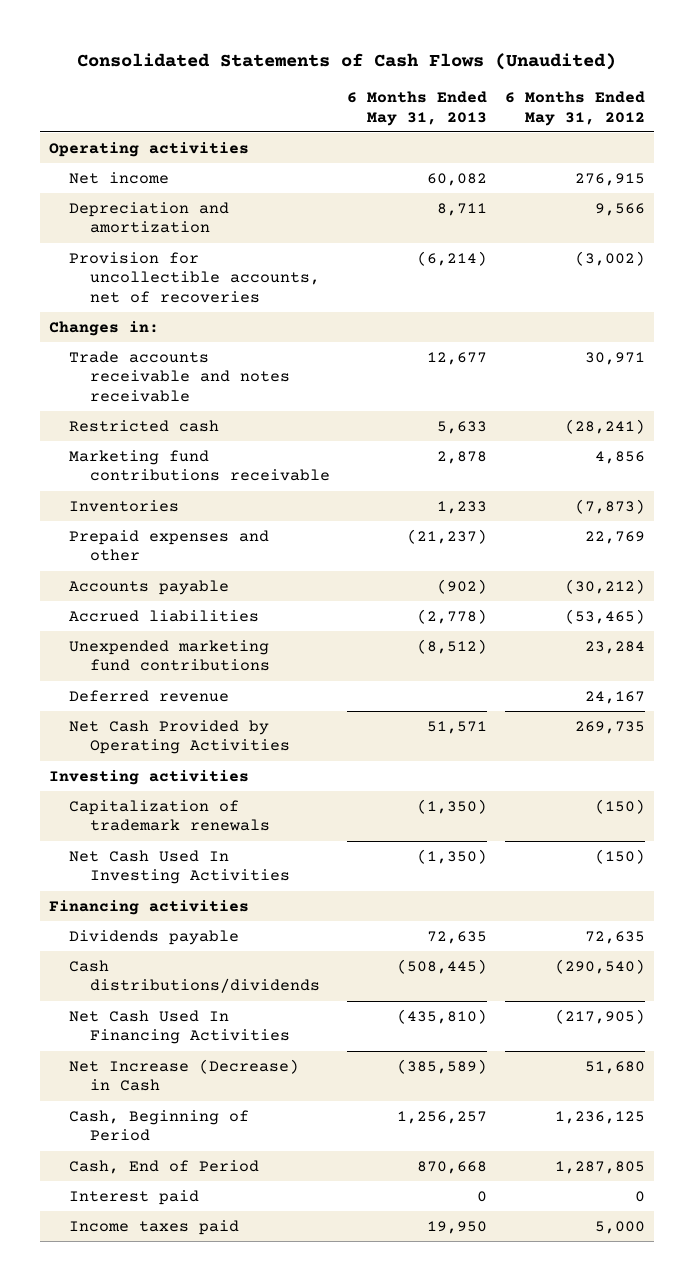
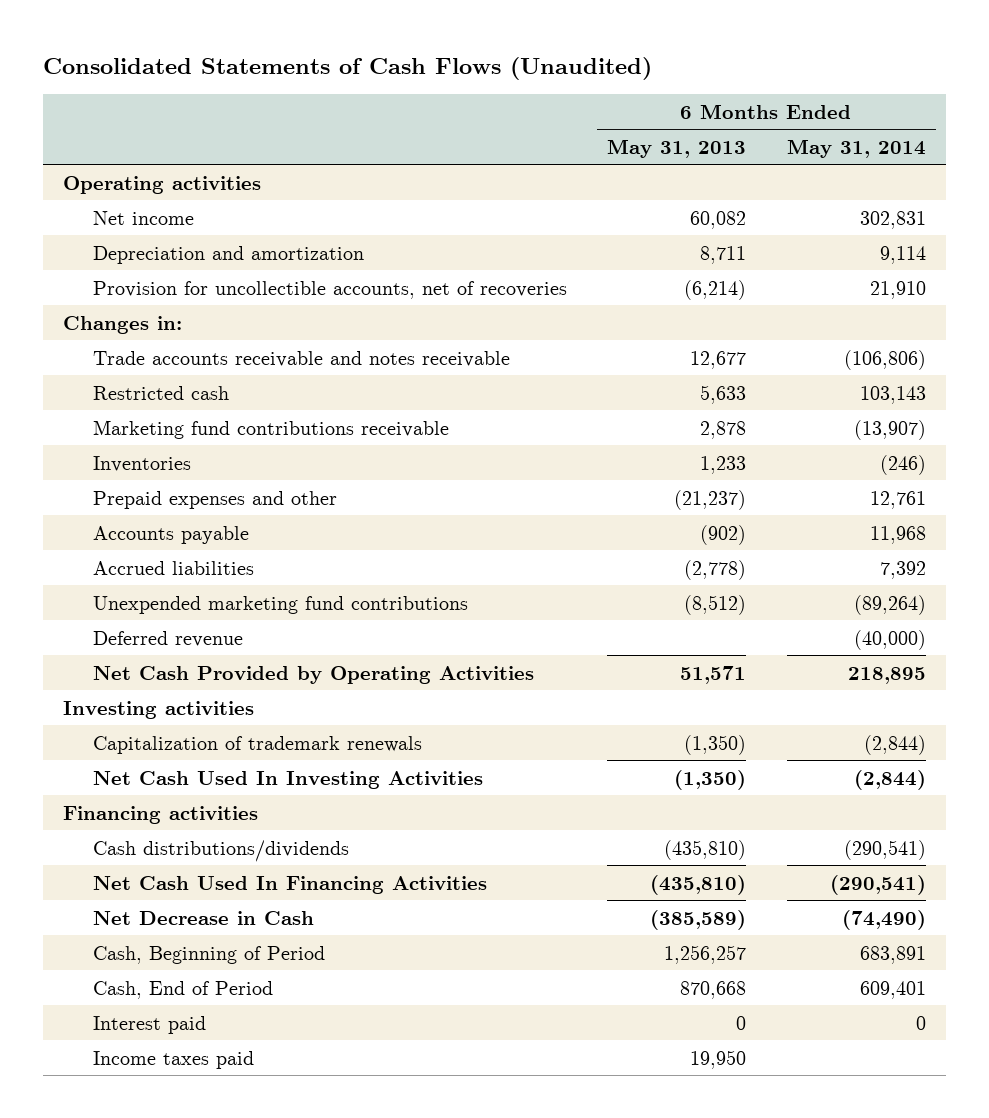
[505,91,646,126] 6 Months Ended May 31, 2012 -> none
none -> [786,138,926,158] May 31, 2014
[69,929,240,945] Dividends payable -> none
[397,958,488,974] (508,445) -> [664,839,747,860] (435,810)
[69,1058,300,1092] Net Increase (Decrease) in Cash -> [93,910,315,925] Net Decrease in Cash

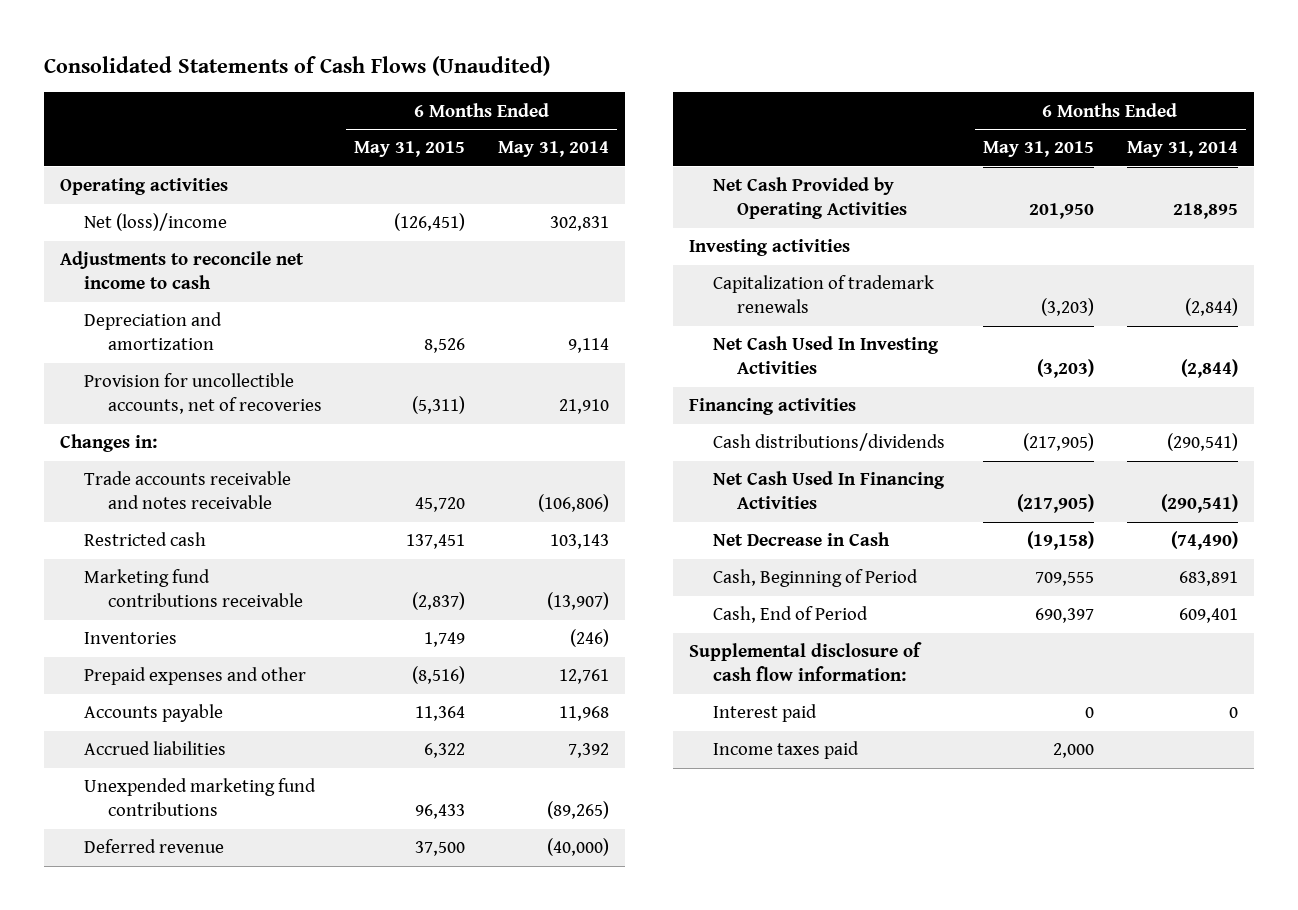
[607,138,747,158] May 31, 2013 -> none
none -> [354,141,466,158] May 31, 2015
[93,210,195,225] Net income -> [83,213,227,232] Net (loss)/income
none -> [59,251,304,290] Adjustments to reconcile net income to cash
[853,594,926,615] (89,264) -> [546,801,609,820] (89,265)
none -> [688,642,922,682] Supplemental disclosure of cash flow information:

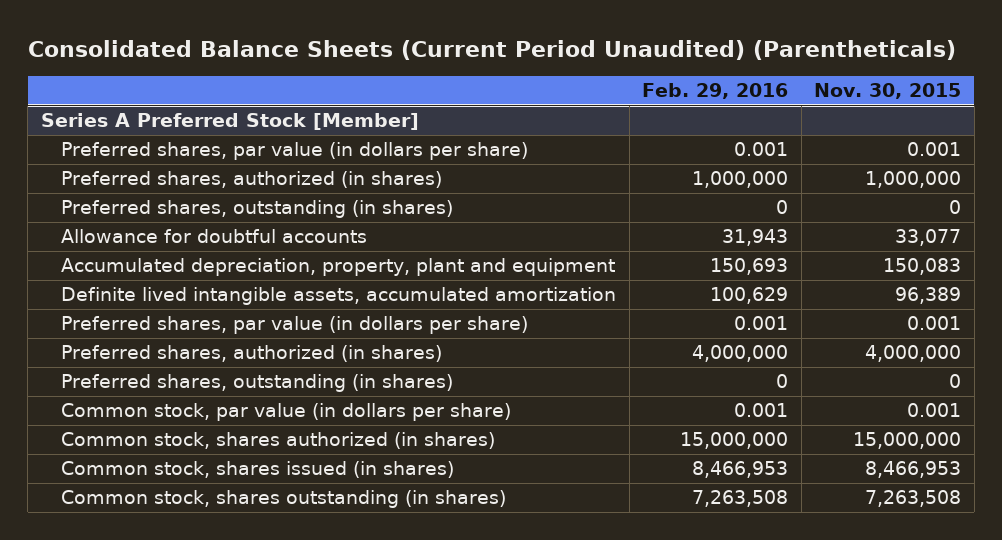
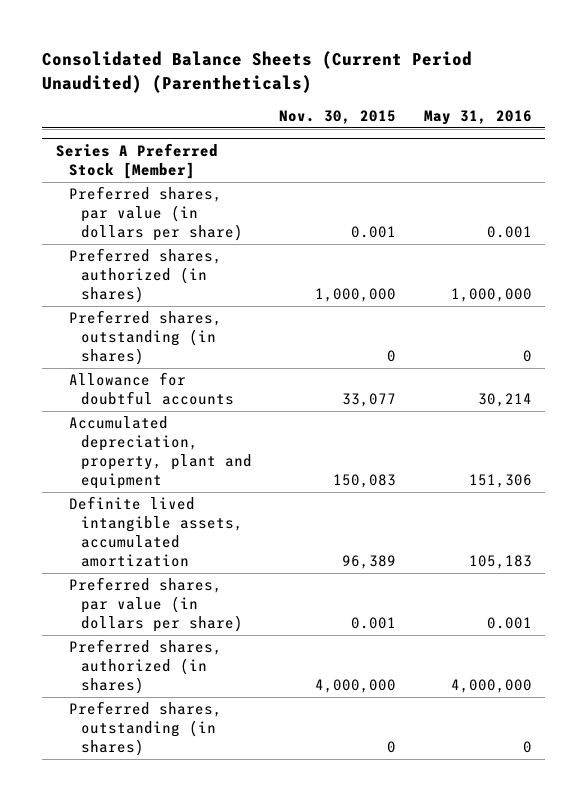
[642,83,789,100] Feb. 29, 2016 -> none
none -> [423,109,532,125] May 31, 2016
[61,403,512,422] Common stock, par value (in dollars per share) -> none
[61,432,496,450] Common stock, shares authorized (in shares) -> none
[61,461,455,479] Common stock, shares issued (in shares) -> none
[61,490,507,509] Common stock, shares outstanding (in shares) -> none

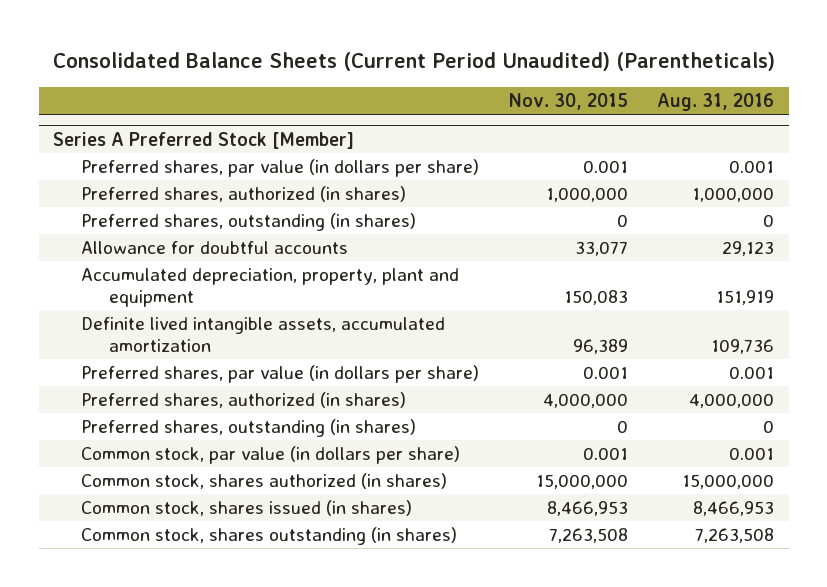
[423,109,532,125] May 31, 2016 -> none
none -> [657,92,775,111] Aug. 31, 2016
none -> [81,446,461,465] Common stock, par value (in dollars per share)
none -> [81,473,448,490] Common stock, shares authorized (in shares)
none -> [81,500,413,517] Common stock, shares issued (in shares)
none -> [81,527,458,546] Common stock, shares outstanding (in shares)

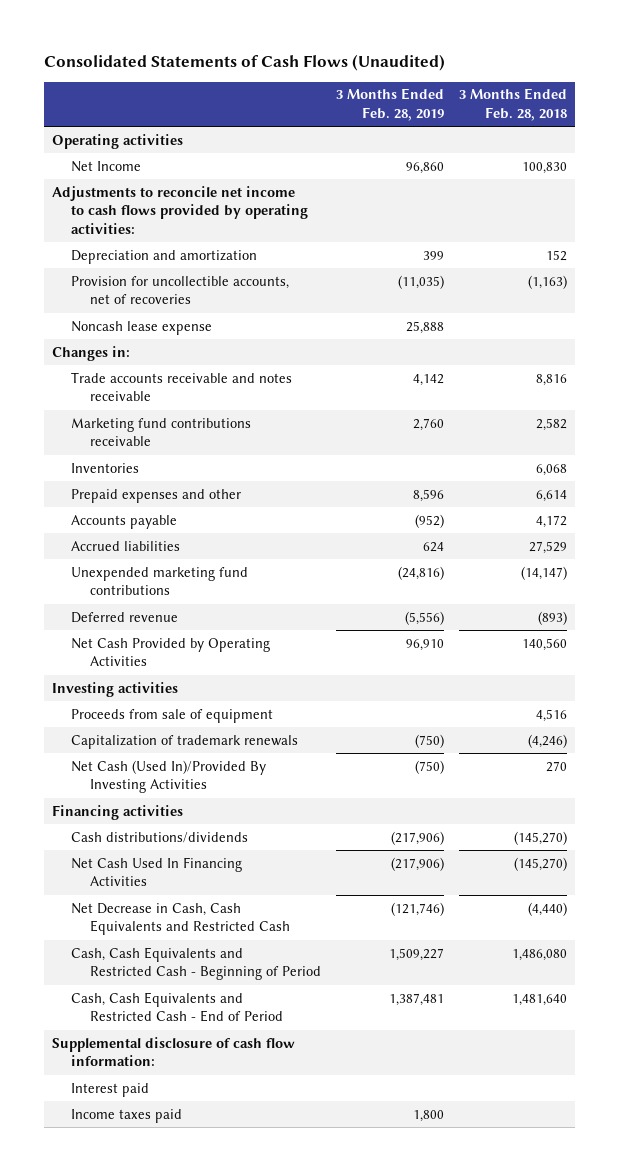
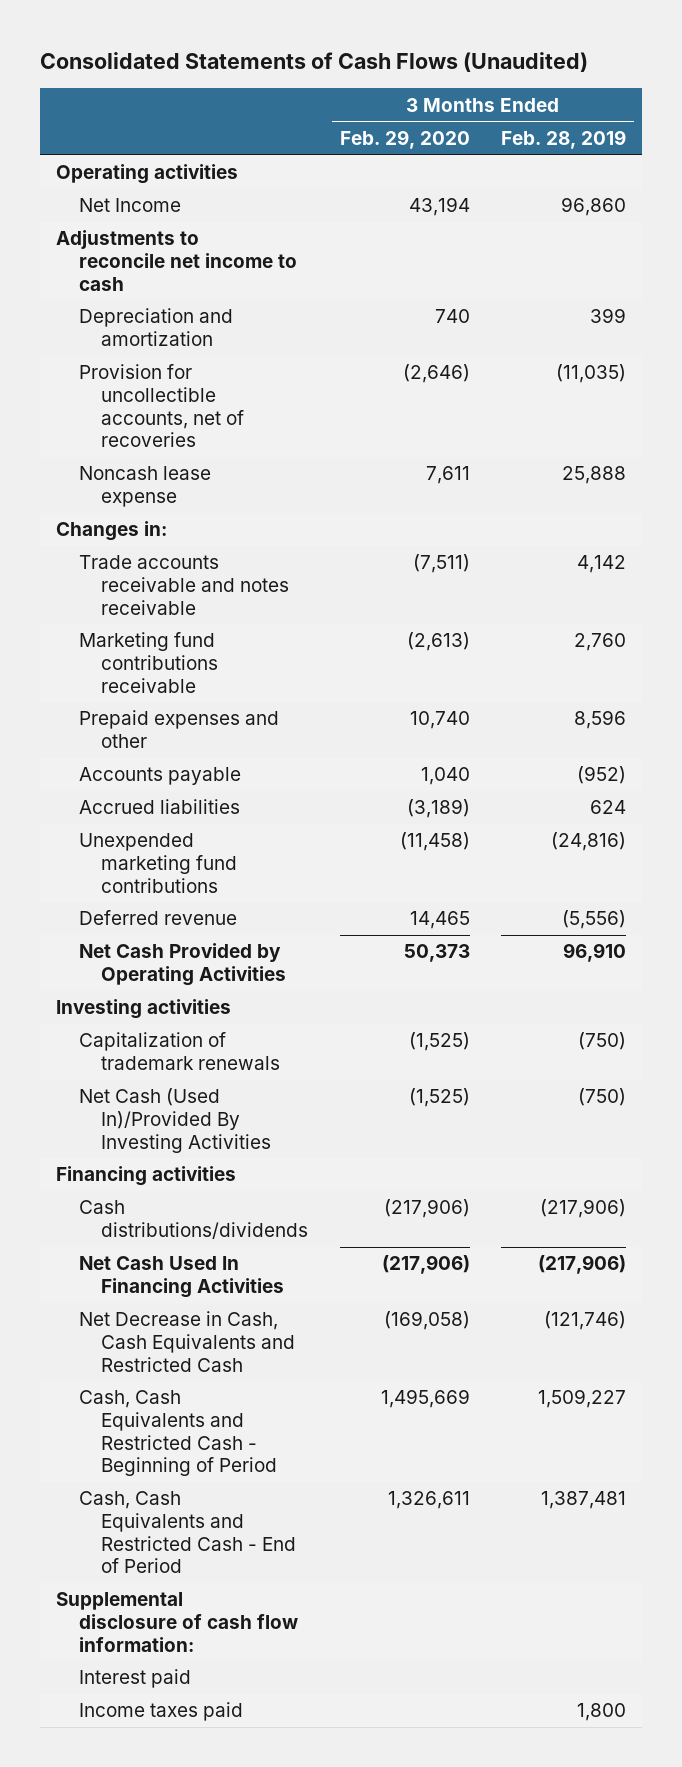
[459,88,568,122] 3 Months Ended Feb. 28, 2018 -> none
none -> [339,129,470,149] Feb. 29, 2020
[51,185,308,235] Adjustments to reconcile net income to cash flows provided by operating activities: -> [55,230,297,291] Adjustments to reconcile net income to cash
[70,462,139,473] Inventories -> none
[70,708,273,723] Proceeds from sale of equipment -> none

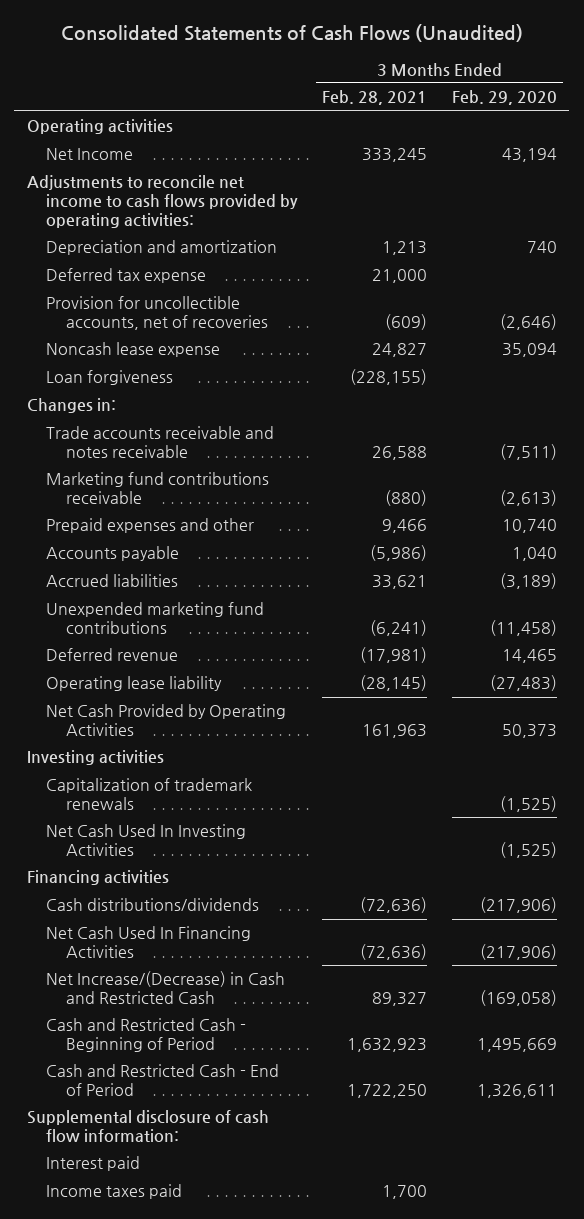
[501,129,627,149] Feb. 28, 2019 -> none
none -> [322,90,428,106] Feb. 28, 2021
[55,230,297,291] Adjustments to reconcile net income to cash -> [26,175,299,228] Adjustments to reconcile net income to cash flows provided by operating activities:
none -> [46,268,207,284] Deferred tax expense
[425,466,470,485] 7,611 -> [501,343,557,358] 35,094
none -> [46,370,174,386] Loan forgiveness
none -> [46,676,223,692] Operating lease liability
[78,1088,272,1153] Net Cash (Used In)/Provided By Investing Activities -> [46,824,247,857] Net Cash Used In Investing Activities
[78,1311,296,1372] Net Decrease in Cash, Cash Equivalents and Restricted Cash -> [46,971,286,1005] Net Increase/(Decrease) in Cash and Restricted Cash
[78,1390,278,1477] Cash, Cash Equivalents and Restricted Cash - Beginning of Period -> [46,1018,247,1053] Cash and Restricted Cash - Beginning of Period
[78,1491,297,1574] Cash, Cash Equivalents and Restricted Cash - End of Period -> [46,1064,280,1097] Cash and Restricted Cash - End of Period

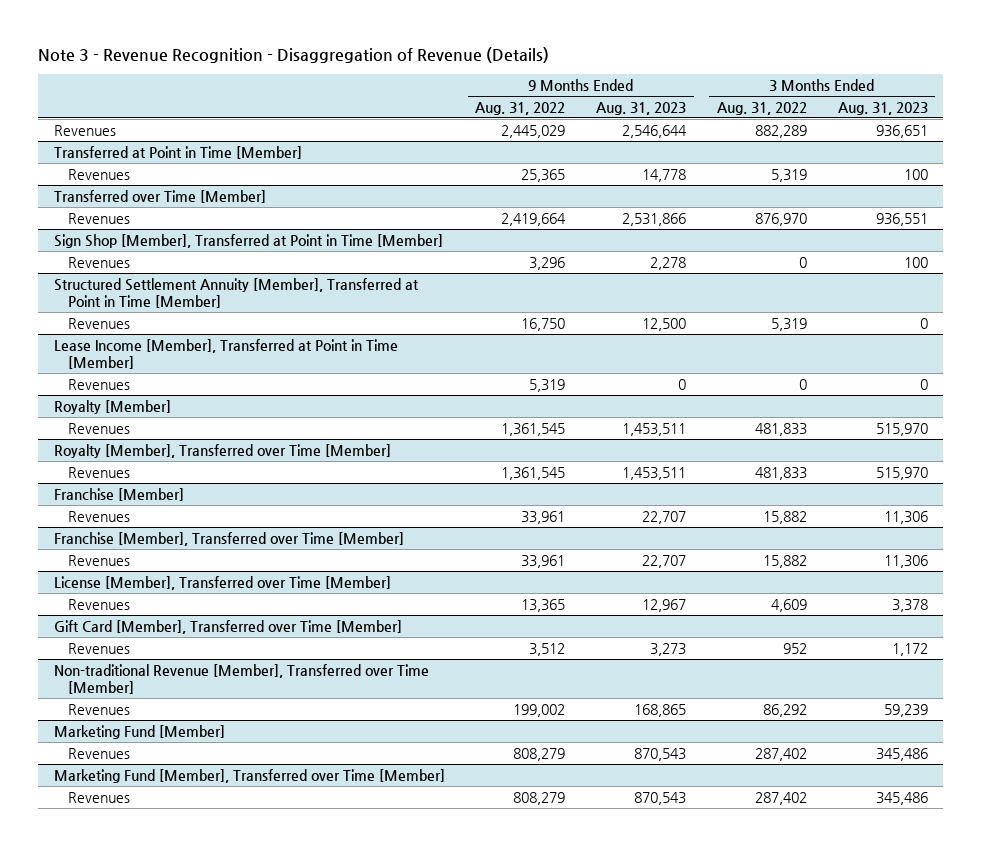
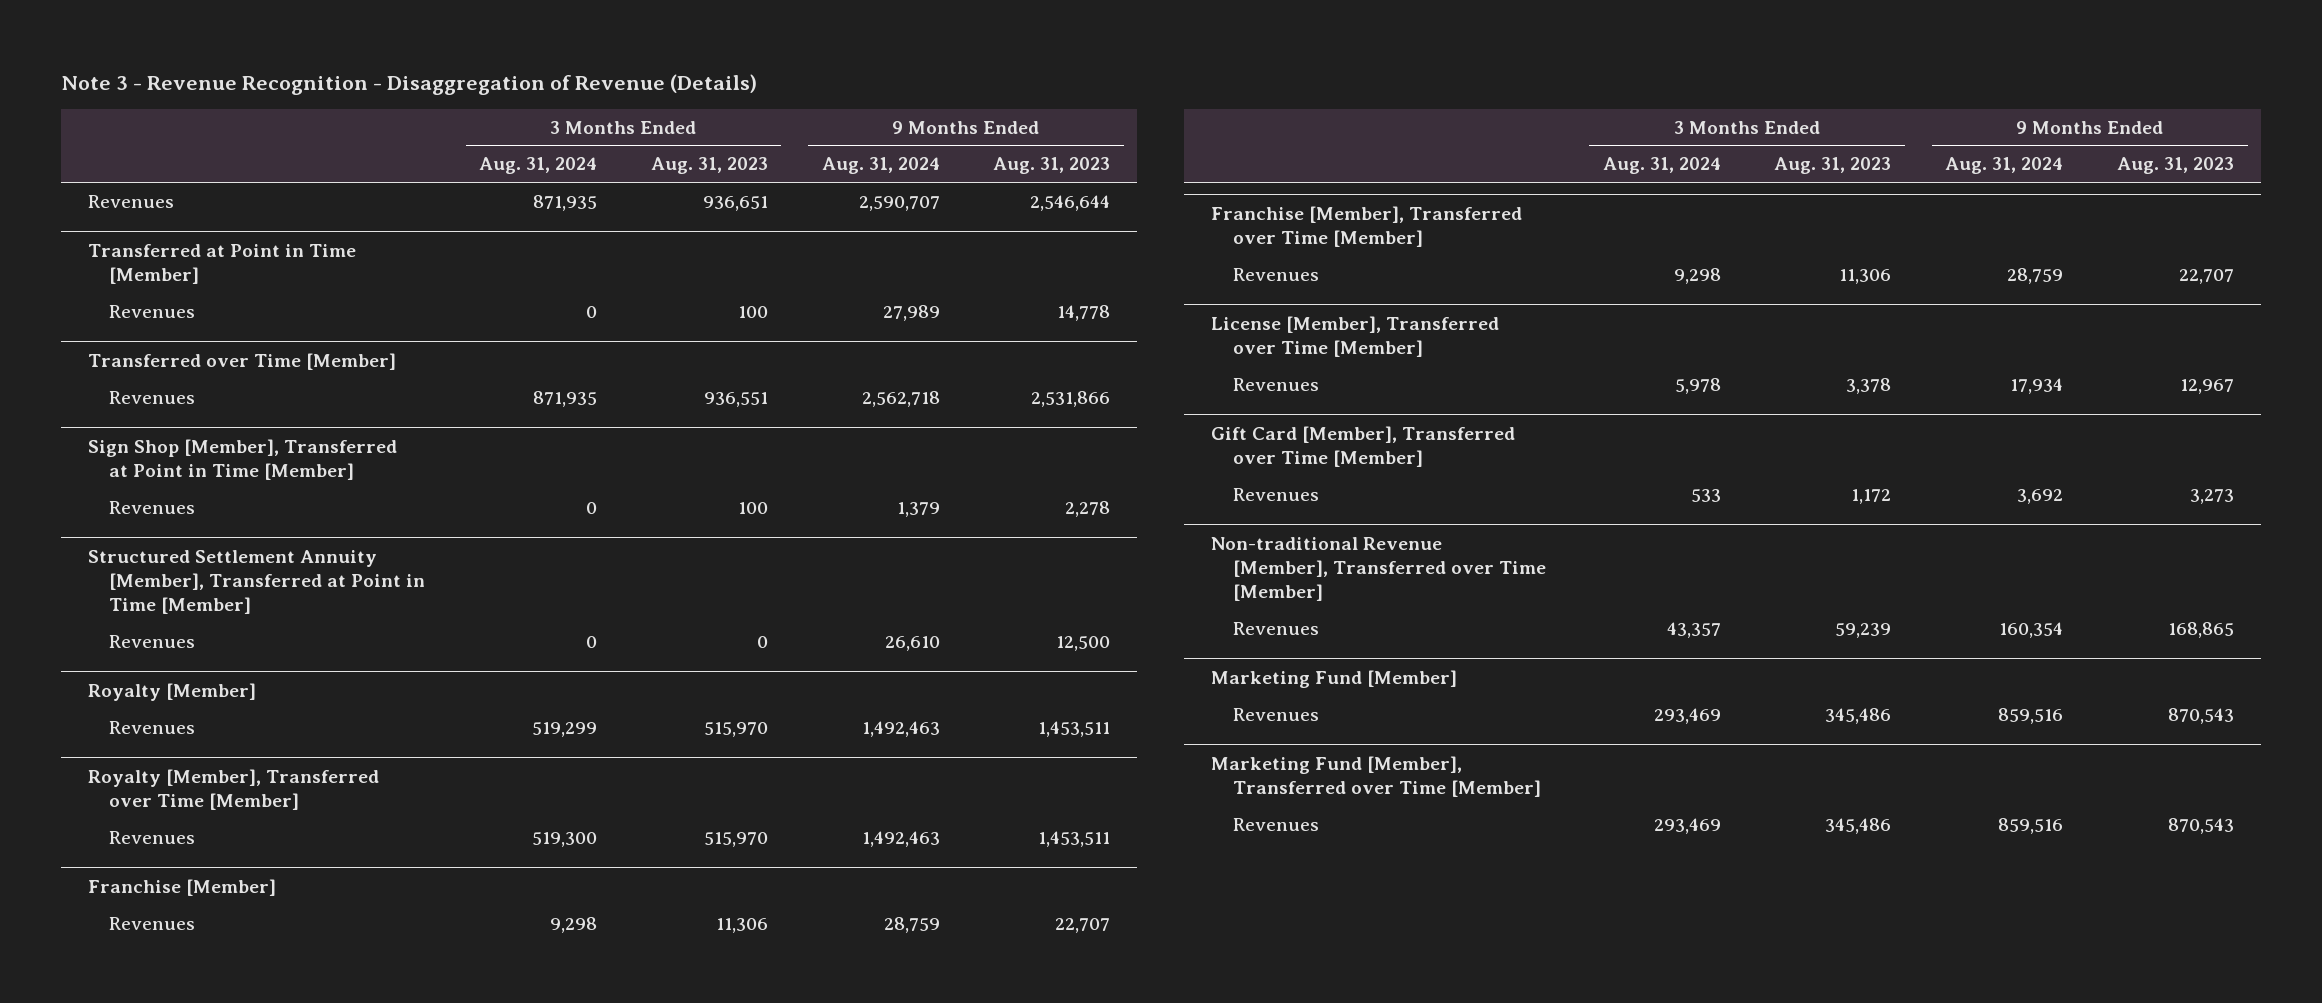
[475,101,566,115] Aug. 31, 2022 -> none
[716,101,807,115] Aug. 31, 2022 -> none
none -> [479,157,598,175] Aug. 31, 2024
none -> [821,157,940,175] Aug. 31, 2024
[53,338,398,369] Lease Income [Member], Transferred at Point in Time [Member] -> none
[68,378,131,390] Revenues -> none

